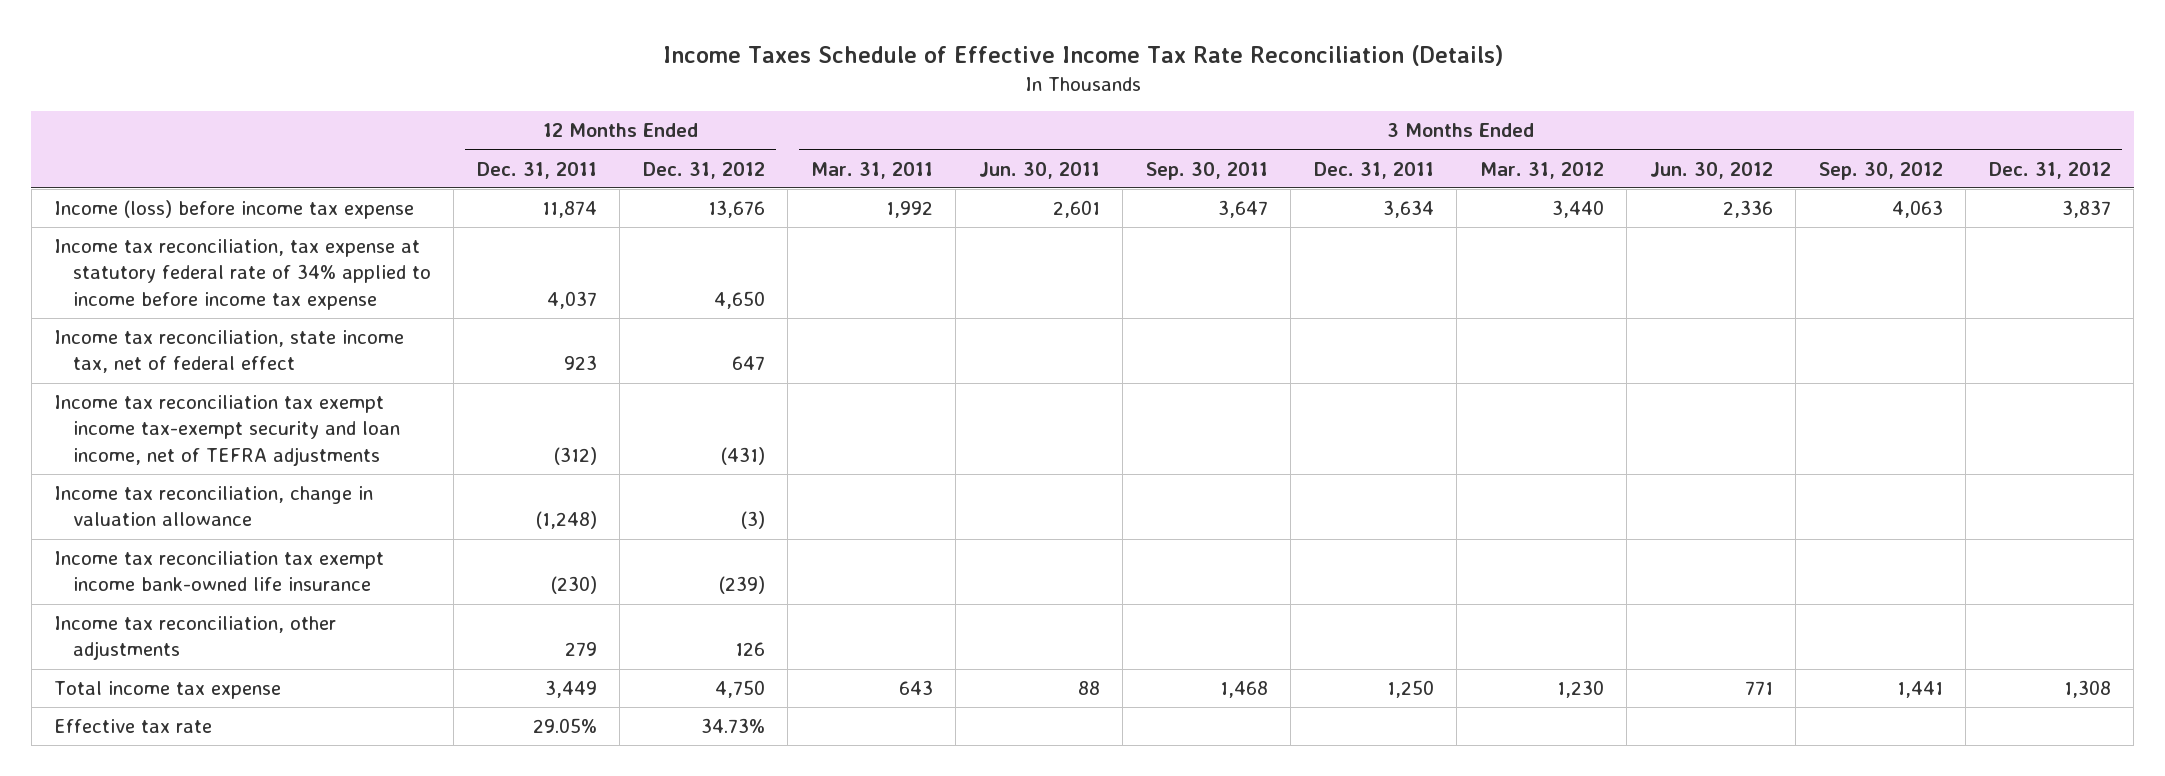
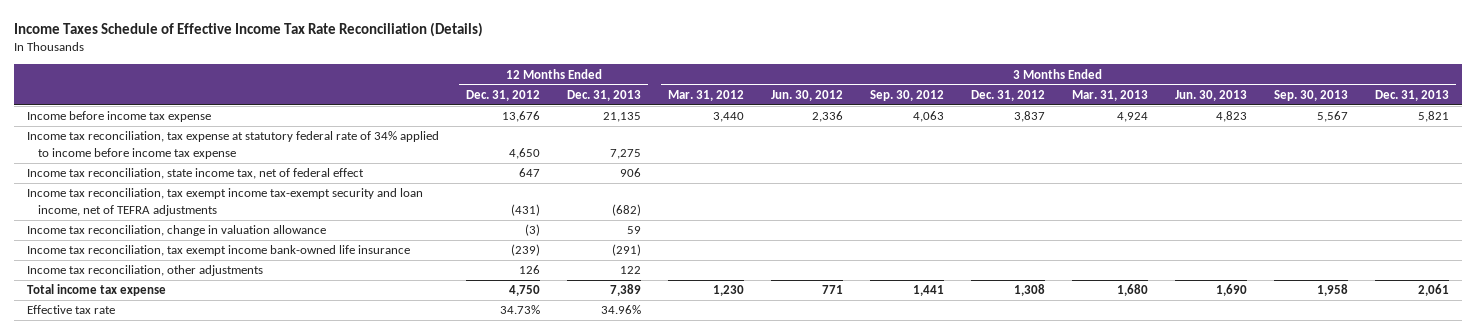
[476,161,597,179] Dec. 31, 2011 -> none
[810,161,933,179] Mar. 31, 2011 -> none
[978,161,1100,179] Jun. 30, 2011 -> none
[1145,161,1268,180] Sep. 30, 2011 -> none
[1313,161,1434,179] Dec. 31, 2011 -> none
none -> [567,89,642,101] Dec. 31, 2013
none -> [1071,89,1148,101] Mar. 31, 2013
none -> [1174,89,1247,101] Jun. 30, 2013
none -> [1273,89,1348,101] Sep. 30, 2013
none -> [1374,89,1449,101] Dec. 31, 2013
[54,200,415,220] Income (loss) before income tax expense -> [27,111,212,123] Income before income tax expense
[54,395,400,466] Income tax reconciliation tax exempt income tax-exempt security and loan income, net of TEFRA adjustments -> [27,188,424,216] Income tax reconciliation, tax exempt income tax-exempt security and loan income, net of TEFRA adjustments
[54,551,385,592] Income tax reconciliation tax exempt income bank-owned life insurance -> [27,245,411,257] Income tax reconciliation, tax exempt income bank-owned life insurance

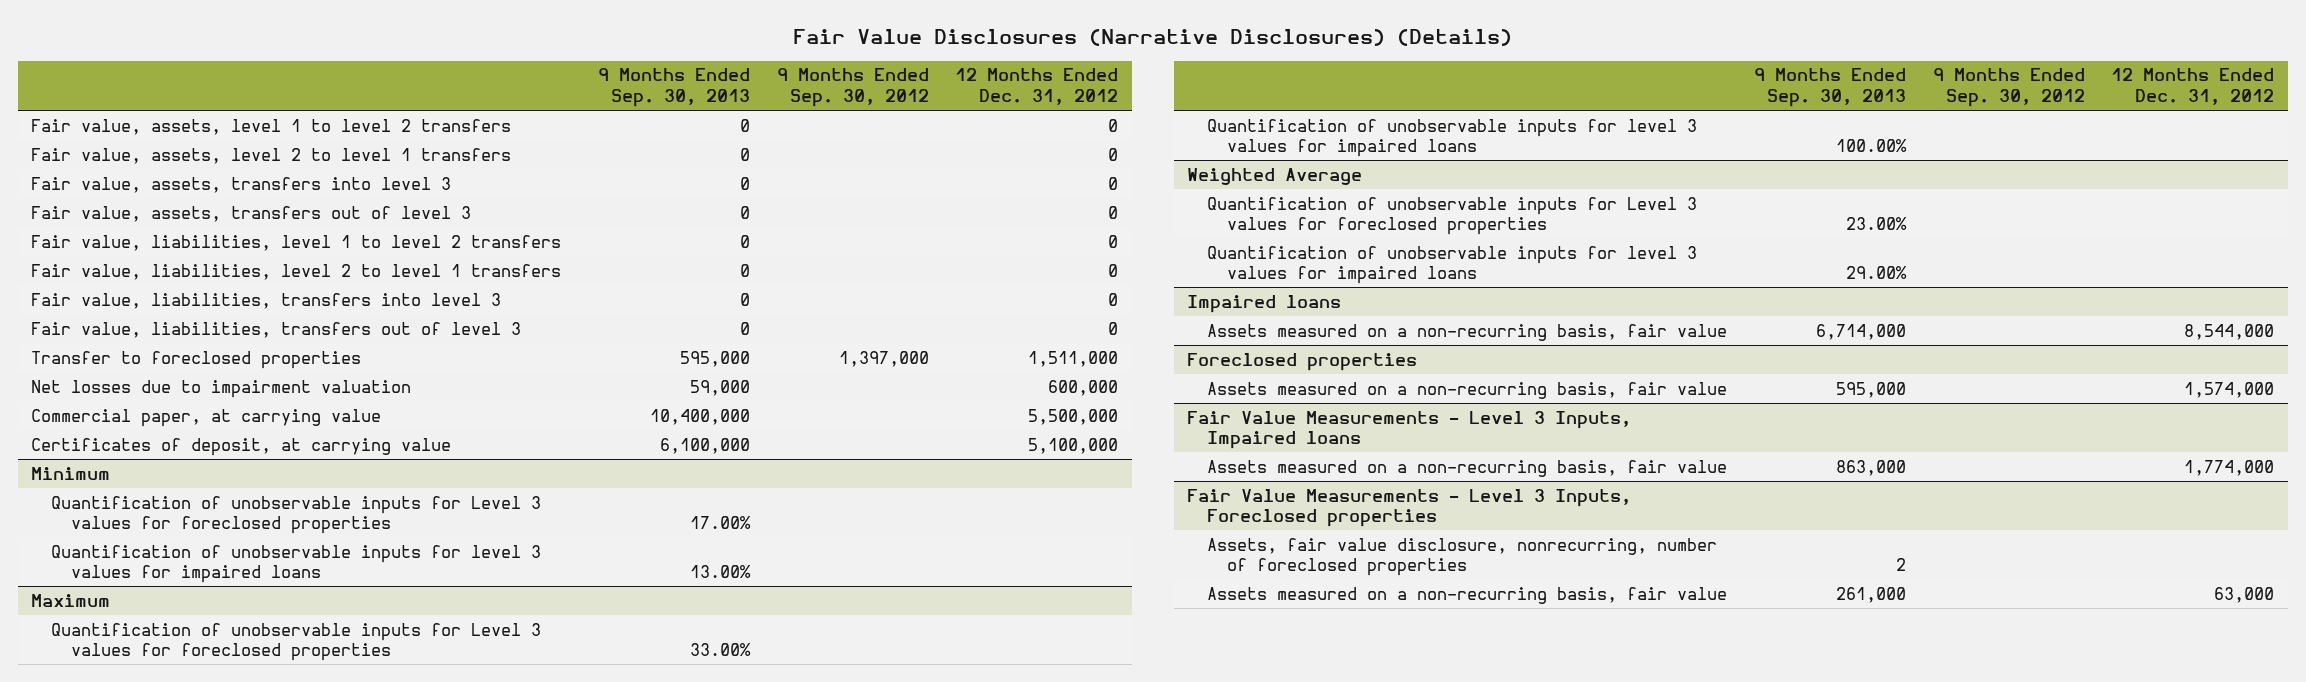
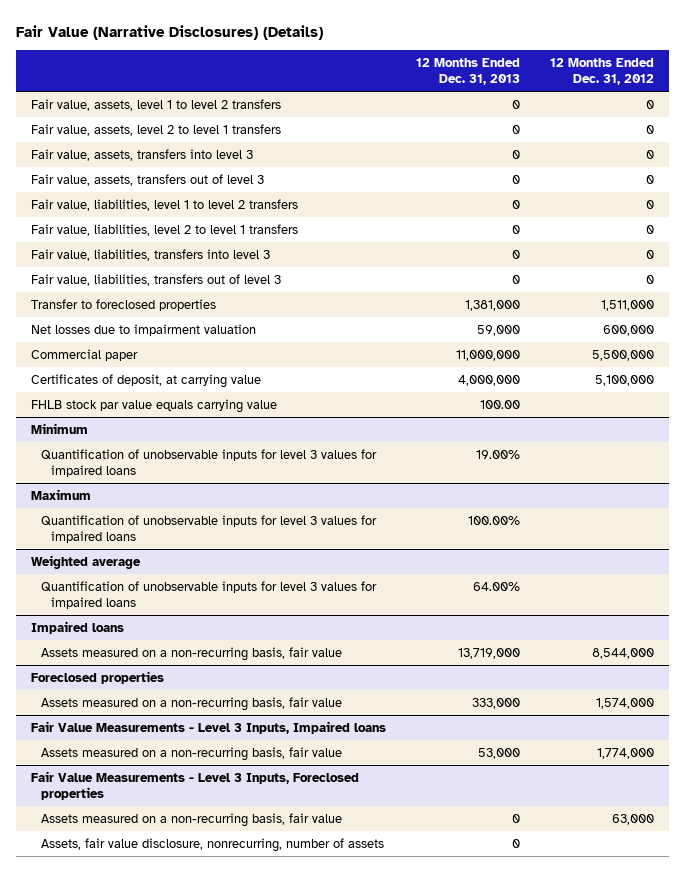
[792,28,1512,46] Fair Value Disclosures (Narrative Disclosures) (Details) -> [16,24,324,40] Fair Value (Narrative Disclosures) (Details)
[597,68,750,107] 9 Months Ended Sep. 30, 2013 -> none
[776,68,929,107] 9 Months Ended Sep. 30, 2012 -> none
none -> [416,58,521,86] 12 Months Ended Dec. 31, 2013
[31,408,382,427] Commercial paper, at carrying value -> [31,349,139,362] Commercial paper
none -> [31,399,278,414] FHLB stock par value equals carrying value
[51,495,542,535] Quantification of unobservable inputs for Level 3 values for foreclosed properties -> none
[51,622,542,662] Quantification of unobservable inputs for Level 3 values for foreclosed properties -> none
[1206,196,1697,236] Quantification of unobservable inputs for Level 3 values for foreclosed properties -> none
[1187,167,1363,185] Weighted Average -> [31,555,142,570] Weighted average
[1206,537,1717,577] Assets, fair value disclosure, nonrecurring, number of foreclosed properties -> none
none -> [41,838,385,853] Assets, fair value disclosure, nonrecurring, number of assets

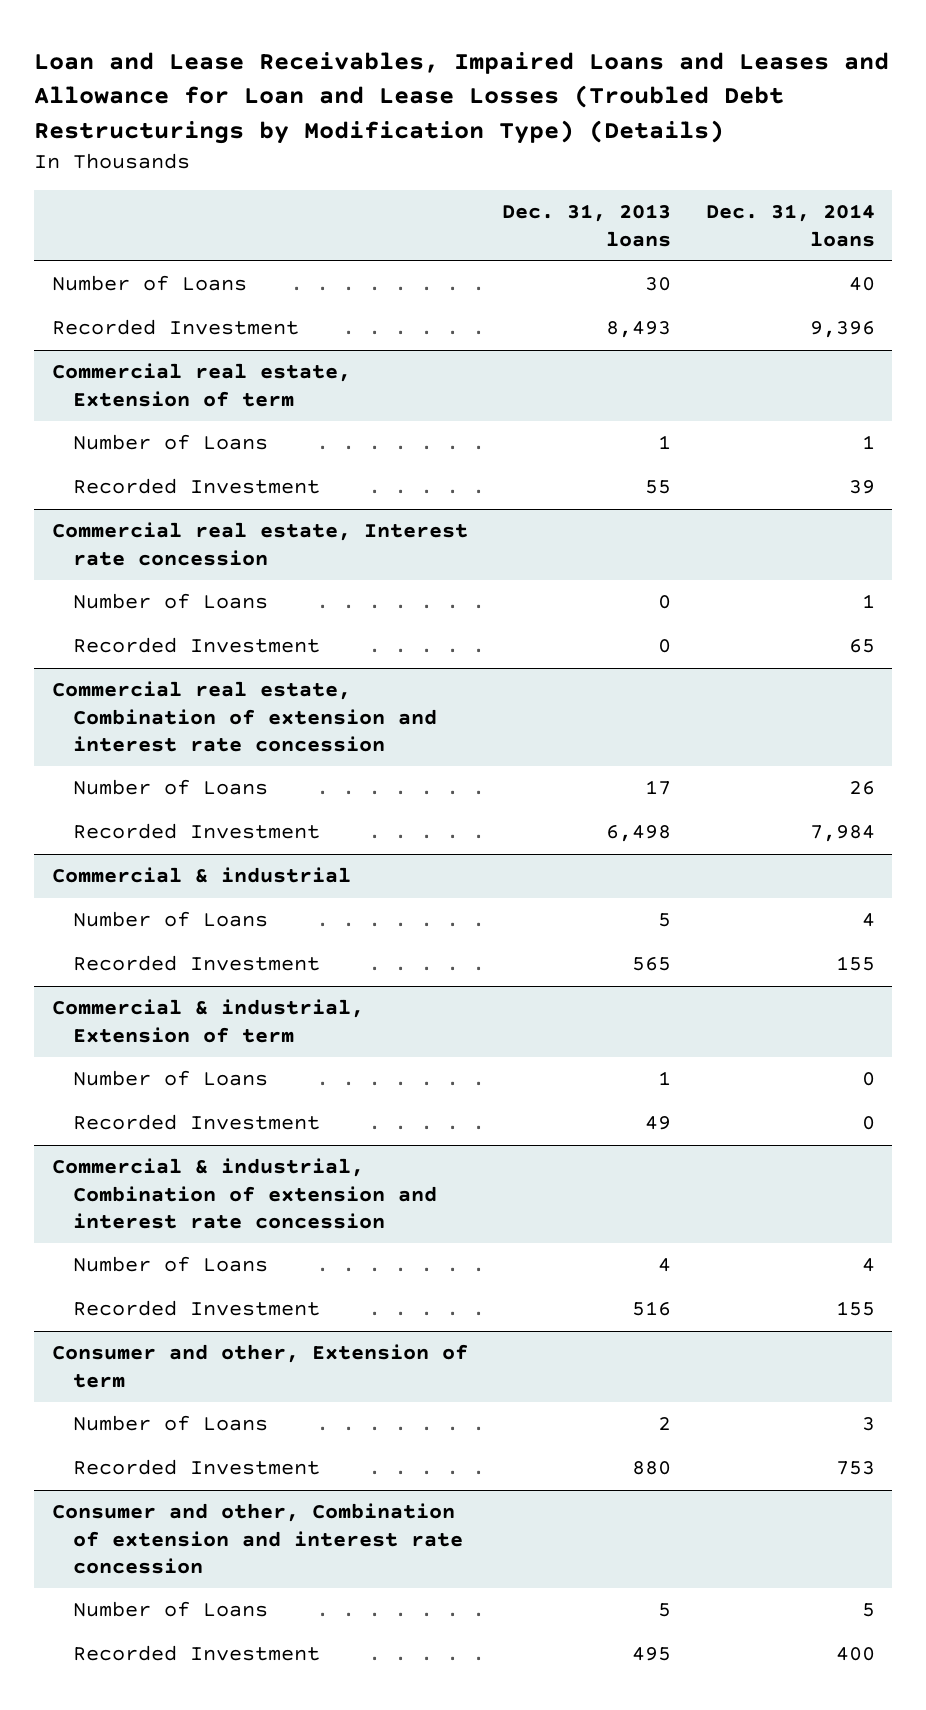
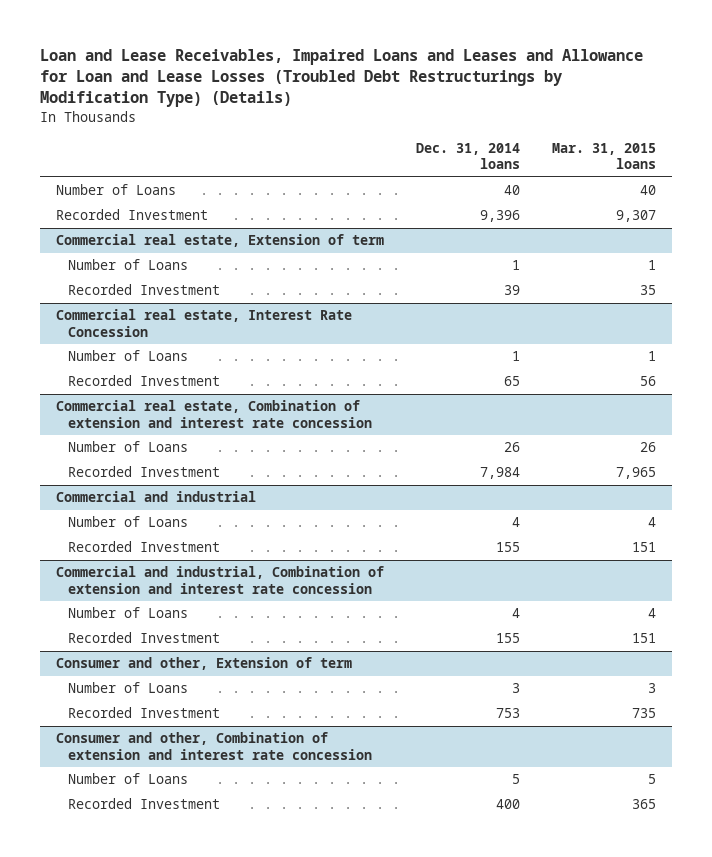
[502,204,672,247] Dec. 31, 2013 loans -> none
none -> [551,142,656,169] Mar. 31, 2015 loans
[51,522,468,566] Commercial real estate, Interest rate concession -> [56,309,353,337] Commercial real estate, Interest Rate Concession
[51,867,351,884] Commercial & industrial -> [56,491,257,503] Commercial and industrial
[51,999,364,1043] Commercial & industrial, Extension of term -> none
[73,1070,269,1087] Number of Loans -> none
[73,1114,321,1131] Recorded Investment -> none
[51,1158,438,1229] Commercial & industrial, Combination of extension and interest rate concession -> [56,566,385,594] Commercial and industrial, Combination of extension and interest rate concession

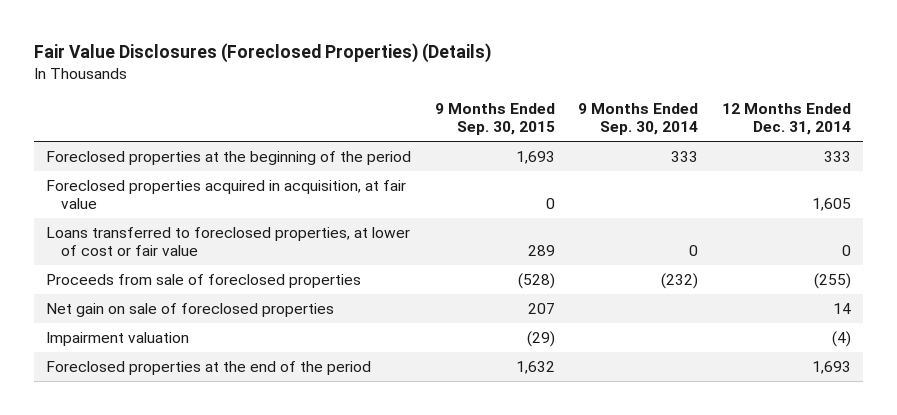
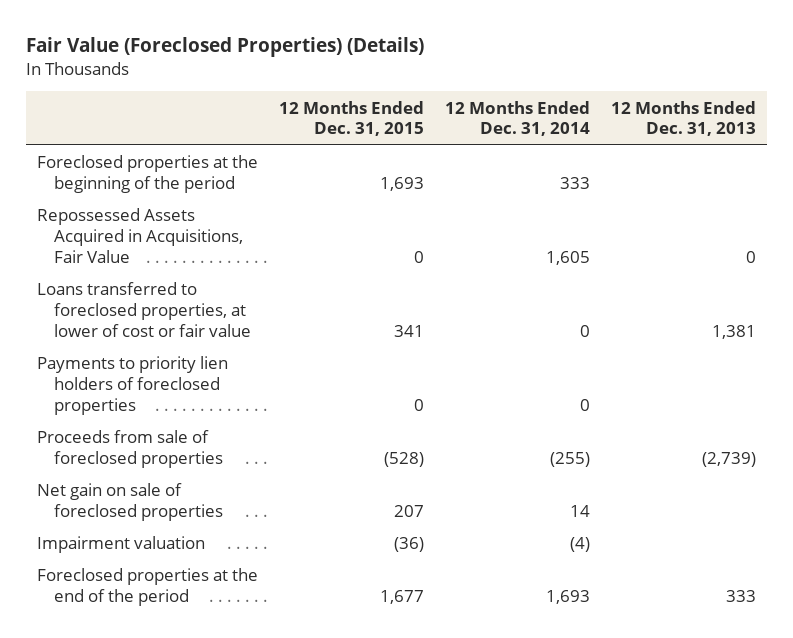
[34,42,492,63] Fair Value Disclosures (Foreclosed Properties) (Details) -> [26,37,425,58] Fair Value (Foreclosed Properties) (Details)
[434,102,555,136] 9 Months Ended Sep. 30, 2015 -> none
[578,102,699,136] 9 Months Ended Sep. 30, 2014 -> none
none -> [279,100,425,137] 12 Months Ended Dec. 31, 2015
none -> [611,100,757,137] 12 Months Ended Dec. 31, 2013
[45,179,406,210] Foreclosed properties acquired in acquisition, at fair value -> [36,208,243,263] Repossessed Assets Acquired in Acquisitions, Fair Value
none -> [36,356,228,415] Payments to priority lien holders of foreclosed properties

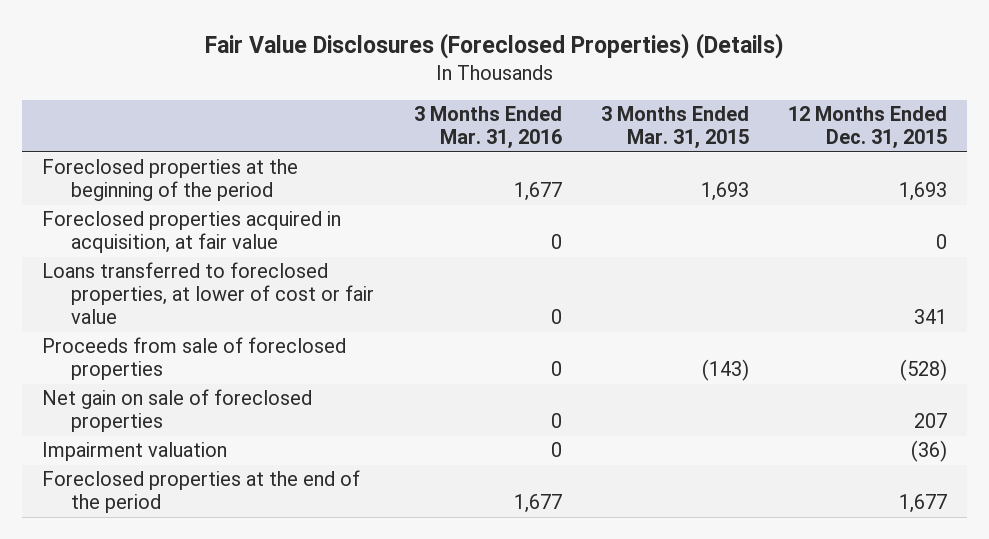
[26,37,425,58] Fair Value (Foreclosed Properties) (Details) -> [204,33,784,60] Fair Value Disclosures (Foreclosed Properties) (Details)
[445,100,591,137] 12 Months Ended Dec. 31, 2014 -> none
[611,100,757,137] 12 Months Ended Dec. 31, 2013 -> none
none -> [413,106,562,150] 3 Months Ended Mar. 31, 2016
none -> [600,106,749,150] 3 Months Ended Mar. 31, 2015
[36,208,243,263] Repossessed Assets Acquired in Acquisitions, Fair Value -> [42,211,342,254] Foreclosed properties acquired in acquisition, at fair value
[36,356,228,415] Payments to priority lien holders of foreclosed properties -> none

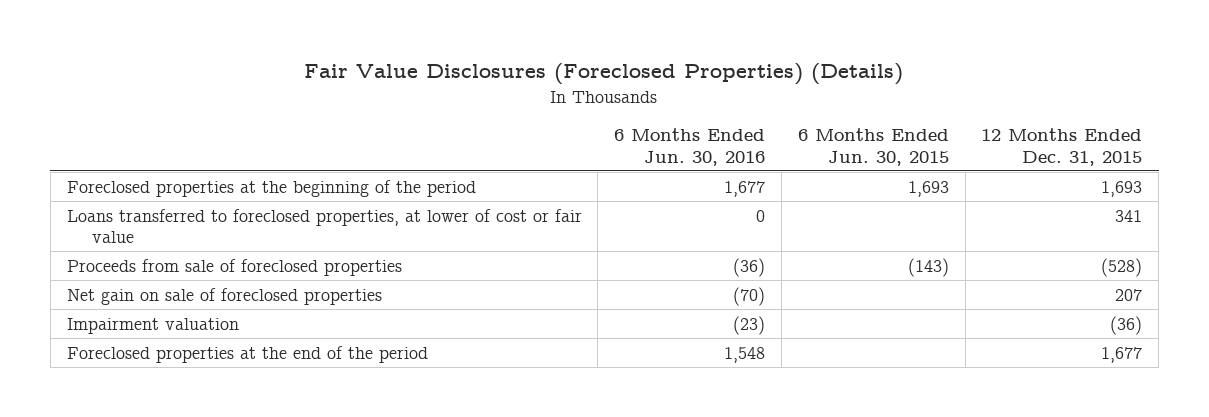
[413,106,562,150] 3 Months Ended Mar. 31, 2016 -> none
[600,106,749,150] 3 Months Ended Mar. 31, 2015 -> none
none -> [614,128,766,166] 6 Months Ended Jun. 30, 2016
none -> [797,128,949,166] 6 Months Ended Jun. 30, 2015
[42,211,342,254] Foreclosed properties acquired in acquisition, at fair value -> none

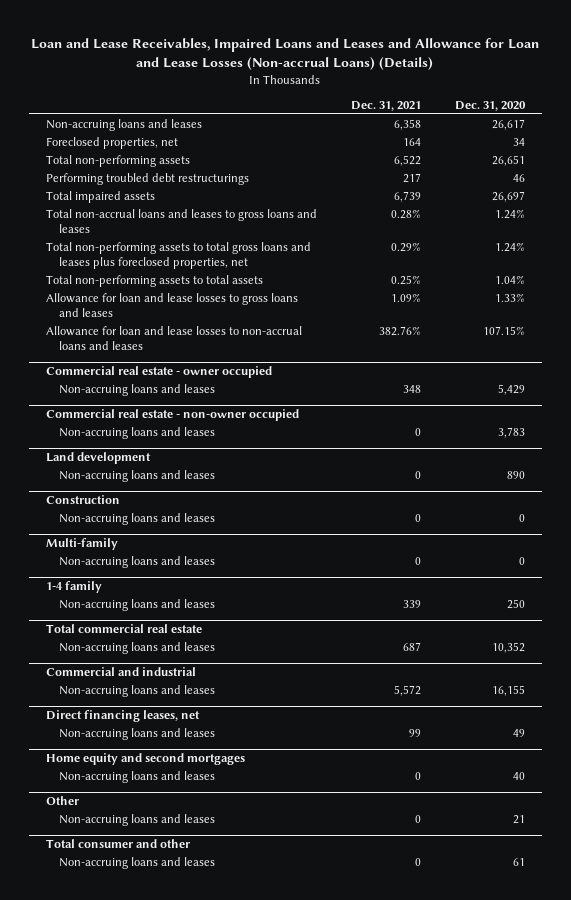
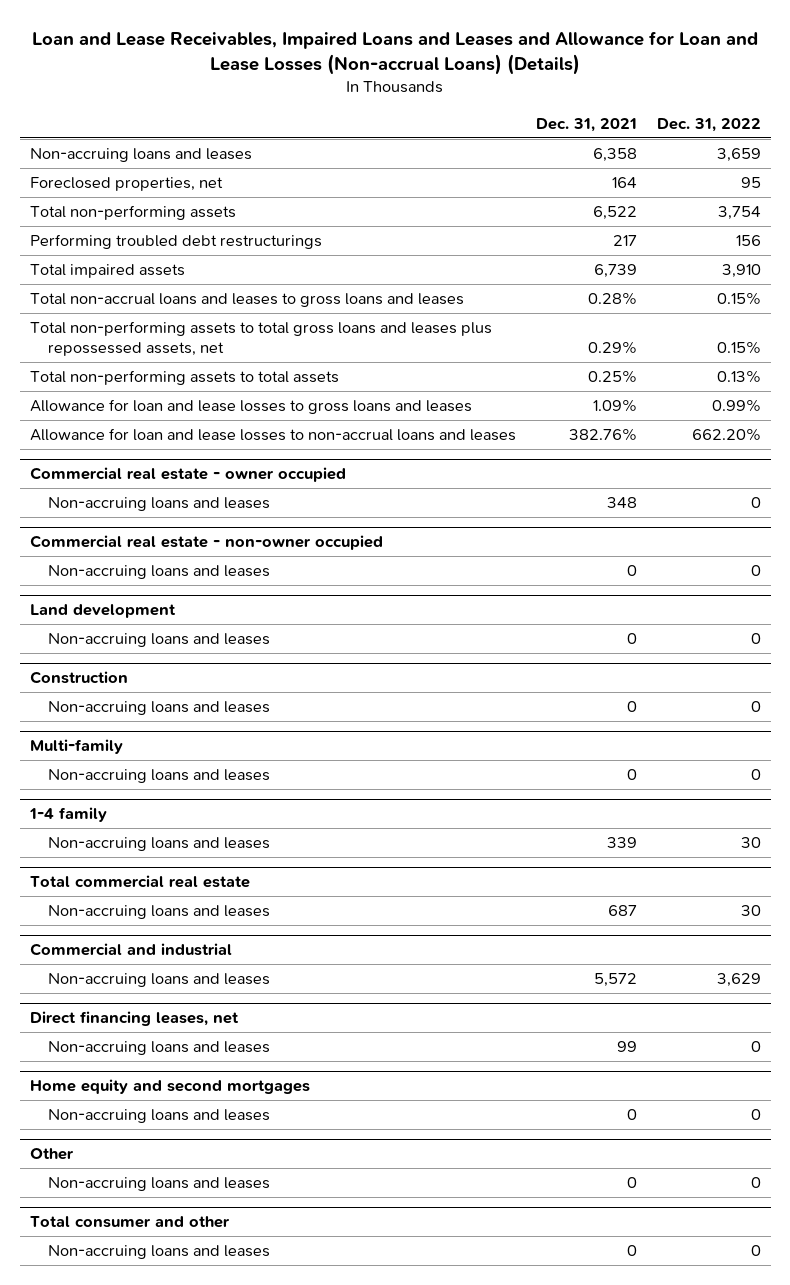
[454,100,526,111] Dec. 31, 2020 -> none
none -> [656,117,761,132] Dec. 31, 2022
[45,241,311,269] Total non-performing assets to total gross loans and leases plus foreclosed properties, net -> [29,321,492,357] Total non-performing assets to total gross loans and leases plus repossessed assets, net

